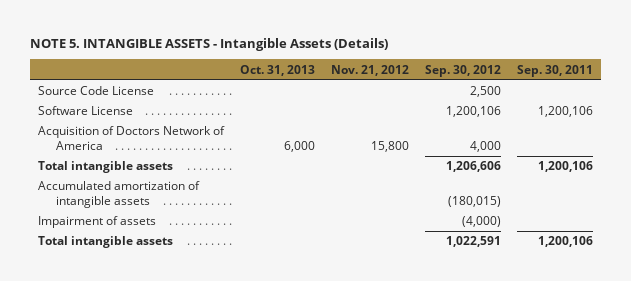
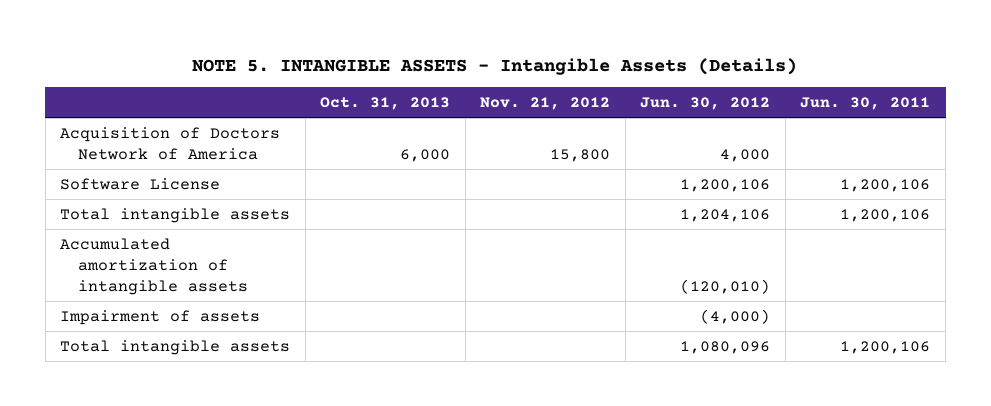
[424,64,501,77] Sep. 30, 2012 -> none
[516,64,593,77] Sep. 30, 2011 -> none
none -> [640,97,771,111] Jun. 30, 2012
none -> [800,97,931,111] Jun. 30, 2011
[38,86,155,96] Source Code License -> none
[38,106,134,116] Software License -> [60,177,221,190] Software License

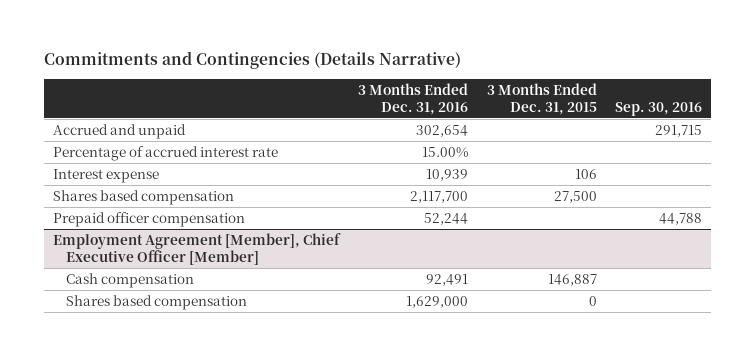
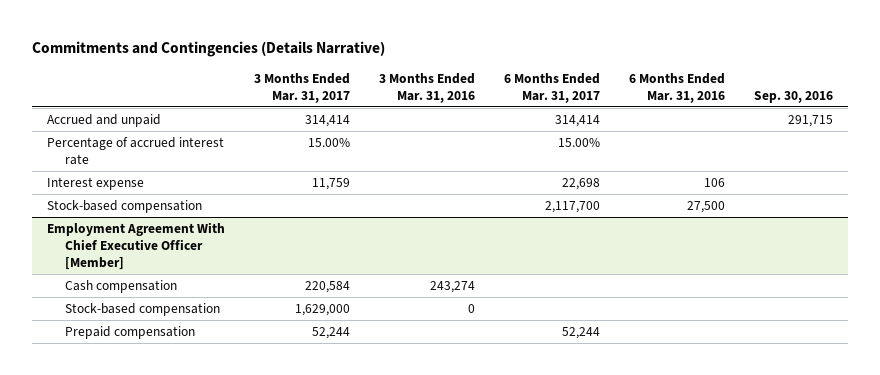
[357,82,468,115] 3 Months Ended Dec. 31, 2016 -> none
[486,82,597,115] 3 Months Ended Dec. 31, 2015 -> none
none -> [254,72,351,103] 3 Months Ended Mar. 31, 2017
none -> [379,72,476,103] 3 Months Ended Mar. 31, 2016
none -> [504,72,601,103] 6 Months Ended Mar. 31, 2017
none -> [629,72,726,103] 6 Months Ended Mar. 31, 2016
[53,212,246,228] Prepaid officer compensation -> none
[53,190,235,206] Shares based compensation -> [46,199,202,213] Stock-based compensation
[53,233,342,265] Employment Agreement [Member], Chief Executive Officer [Member] -> [46,221,225,270] Employment Agreement With Chief Executive Officer [Member]
[66,295,248,311] Shares based compensation -> [65,302,221,316] Stock-based compensation
none -> [65,325,196,339] Prepaid compensation

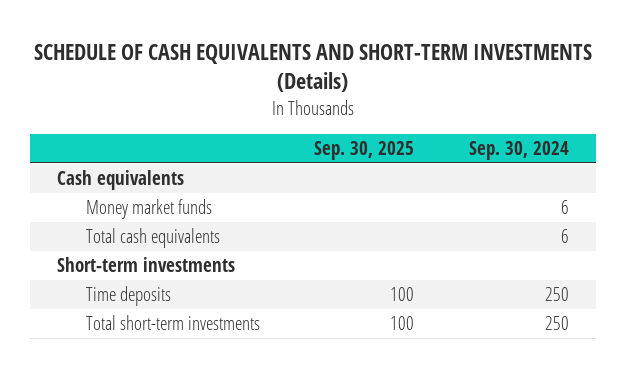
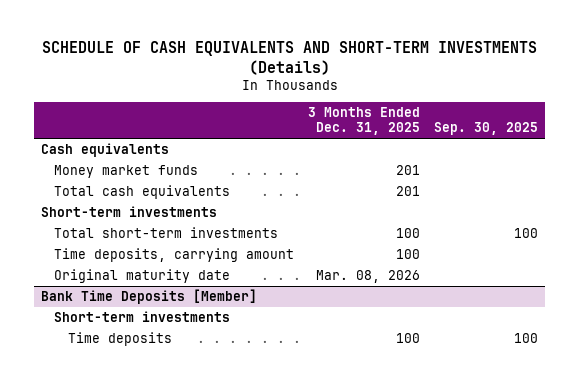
[468,140,569,160] Sep. 30, 2024 -> none
none -> [308,107,421,136] 3 Months Ended Dec. 31, 2025
[86,286,172,307] Time deposits -> none
none -> [54,248,295,263] Time deposits, carrying amount
none -> [54,269,231,284] Original maturity date
none -> [40,289,257,305] Bank Time Deposits [Member]
none -> [54,311,231,323] Short-term investments
none -> [67,332,172,347] Time deposits

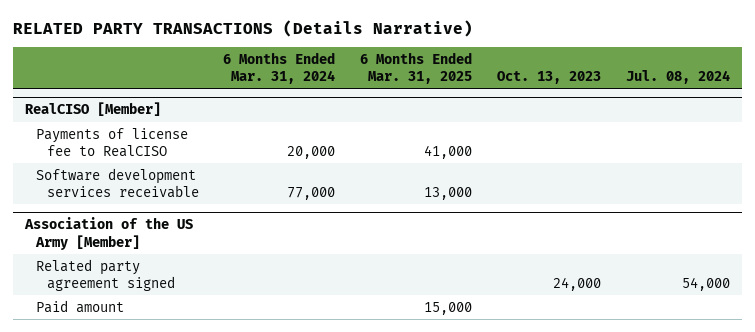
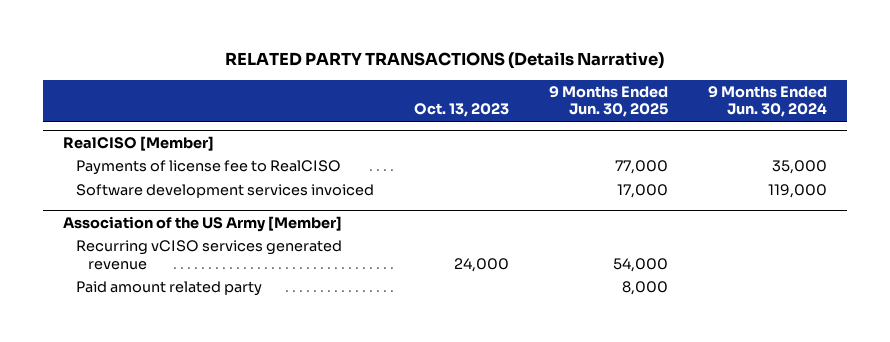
[223,51,336,84] 6 Months Ended Mar. 31, 2024 -> none
[360,51,473,84] 6 Months Ended Mar. 31, 2025 -> none
[625,69,730,84] Jul. 08, 2024 -> none
none -> [548,85,668,118] 9 Months Ended Jun. 30, 2025
none -> [707,85,827,118] 9 Months Ended Jun. 30, 2024
[35,167,199,198] Software development services receivable -> [75,184,374,199] Software development services invoiced
[35,258,175,291] Related party agreement signed -> [75,240,342,270] Recurring vCISO services generated revenue
[35,299,124,313] Paid amount -> [75,281,262,297] Paid amount related party

